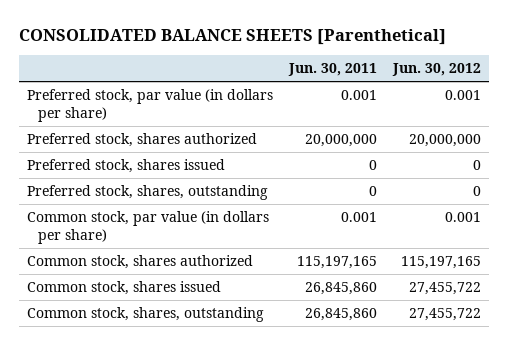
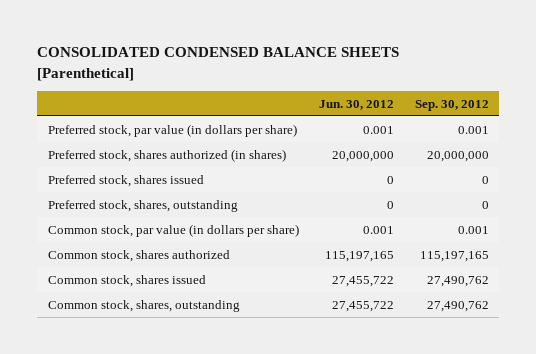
[18,28,446,45] CONSOLIDATED BALANCE SHEETS [Parenthetical] -> [37,47,400,81] CONSOLIDATED CONDENSED BALANCE SHEETS [Parenthetical]
[287,63,377,77] Jun. 30, 2011 -> none
none -> [414,99,489,111] Sep. 30, 2012
[26,133,257,148] Preferred stock, shares authorized -> [47,148,286,162] Preferred stock, shares authorized (in shares)

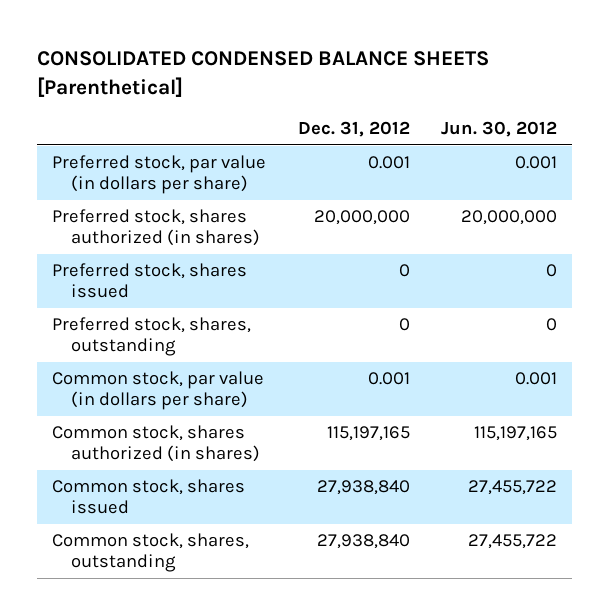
[414,99,489,111] Sep. 30, 2012 -> none
none -> [297,121,410,138] Dec. 31, 2012
[47,249,230,262] Common stock, shares authorized -> [52,424,261,463] Common stock, shares authorized (in shares)

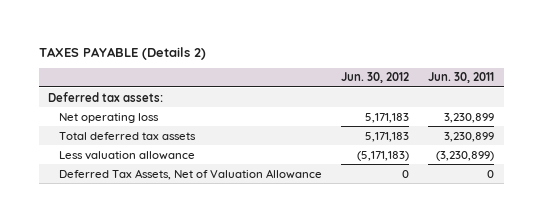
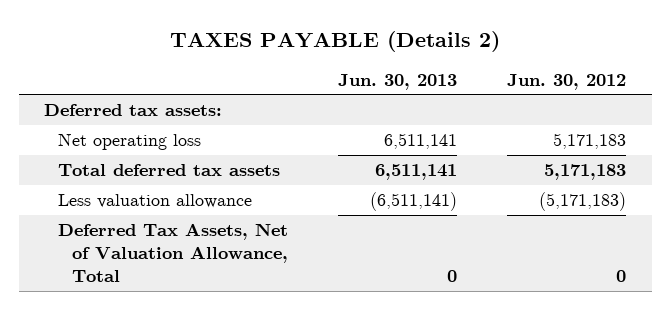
[428,72,495,84] Jun. 30, 2011 -> none
none -> [338,73,458,90] Jun. 30, 2013
[59,168,323,180] Deferred Tax Assets, Net of Valuation Allowance -> [57,223,288,283] Deferred Tax Assets, Net of Valuation Allowance, Total

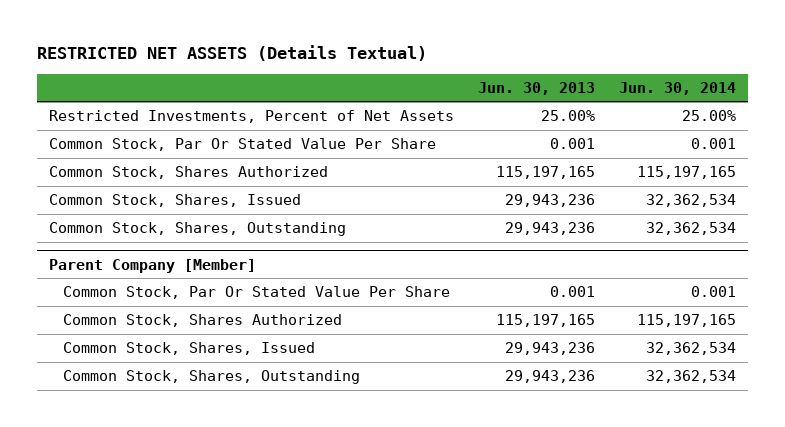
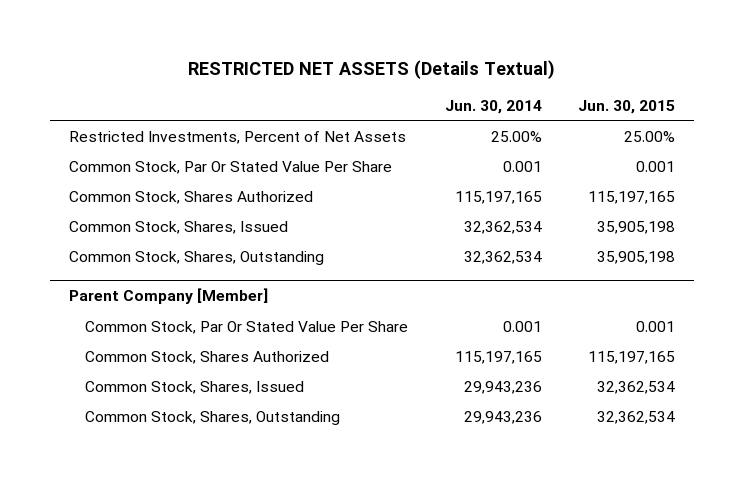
[478,81,596,95] Jun. 30, 2013 -> none
none -> [578,100,676,115] Jun. 30, 2015
[646,342,737,356] 32,362,534 -> [463,380,542,394] 29,943,236
[646,370,737,384] 32,362,534 -> [463,410,542,424] 29,943,236

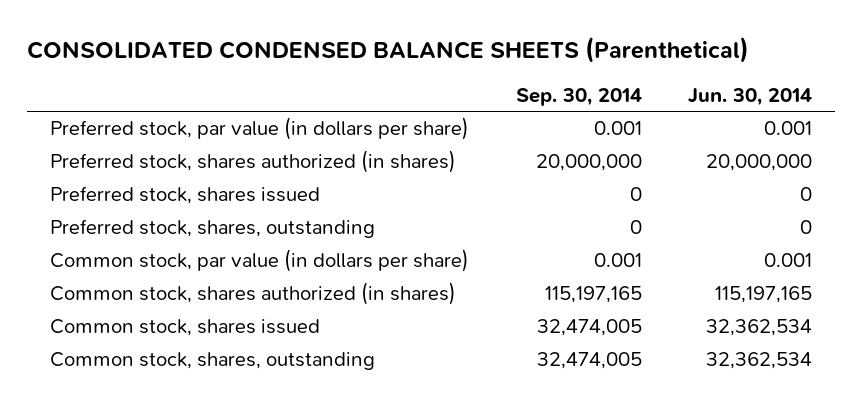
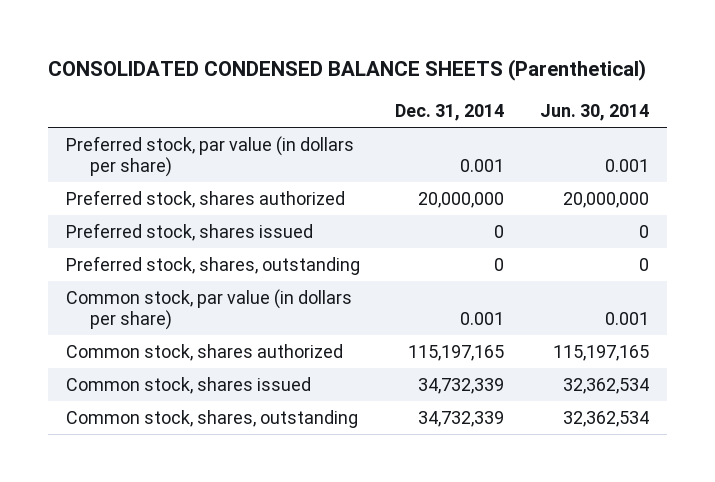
[515,87,642,106] Sep. 30, 2014 -> none
none -> [395,103,505,121] Dec. 31, 2014
[49,150,456,174] Preferred stock, shares authorized (in shares) -> [65,190,345,209] Preferred stock, shares authorized
[49,282,456,306] Common stock, shares authorized (in shares) -> [65,344,343,362] Common stock, shares authorized

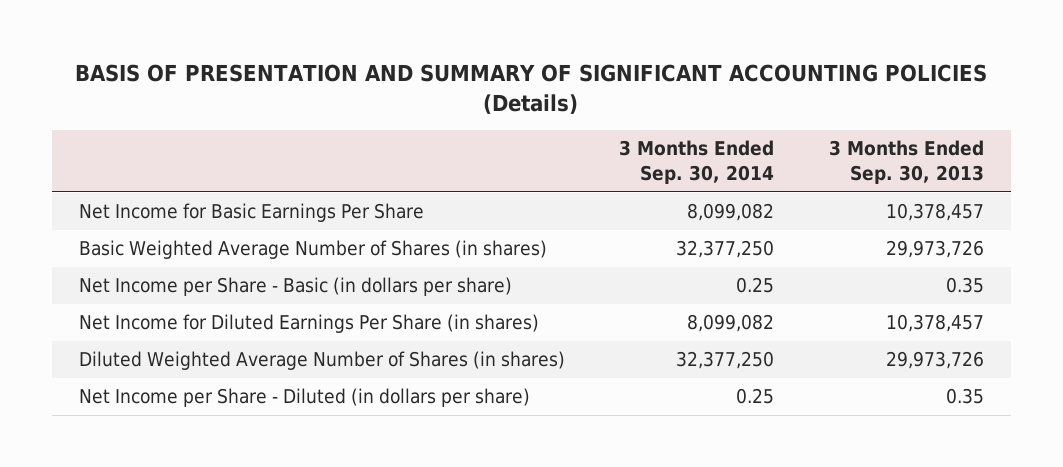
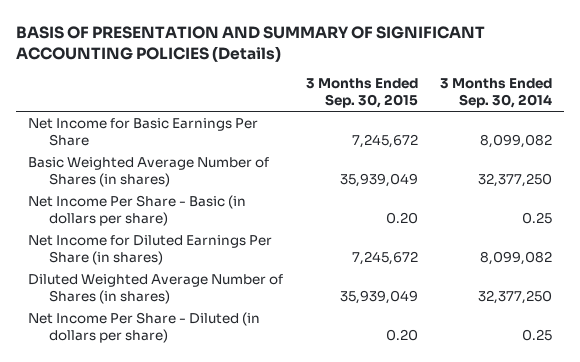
[828,140,984,185] 3 Months Ended Sep. 30, 2013 -> none
none -> [305,78,418,109] 3 Months Ended Sep. 30, 2015
[78,277,512,297] Net Income per Share - Basic (in dollars per share) -> [27,194,246,226] Net Income Per Share - Basic (in dollars per share)
[78,388,530,408] Net Income per Share - Diluted (in dollars per share) -> [27,311,260,343] Net Income Per Share - Diluted (in dollars per share)

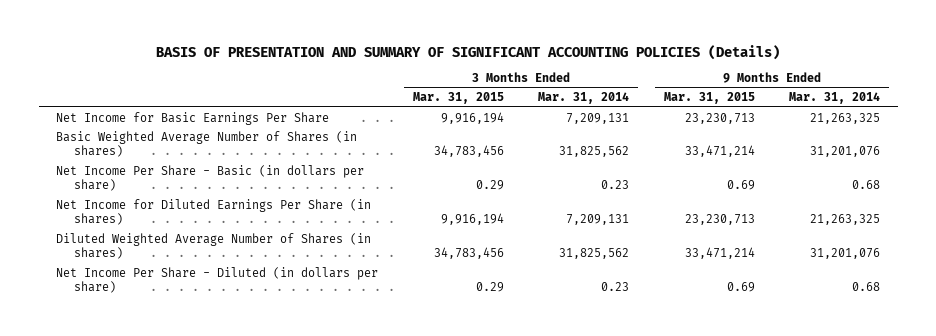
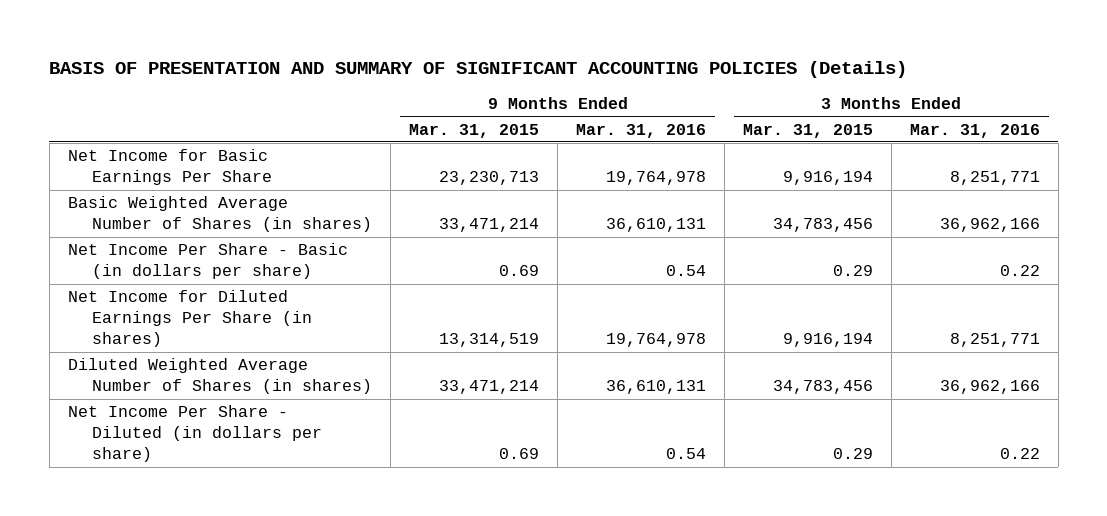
[538,91,630,104] Mar. 31, 2014 -> none
[789,91,881,104] Mar. 31, 2014 -> none
none -> [576,123,707,138] Mar. 31, 2016
none -> [909,123,1040,138] Mar. 31, 2016
[684,214,755,226] 23,230,713 -> [439,333,540,348] 13,314,519

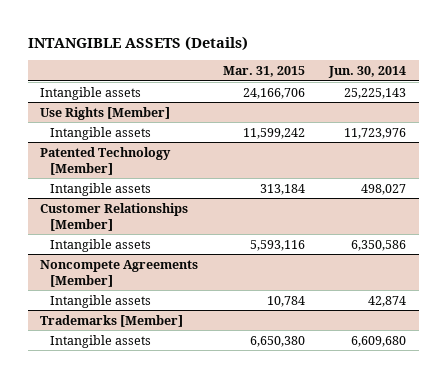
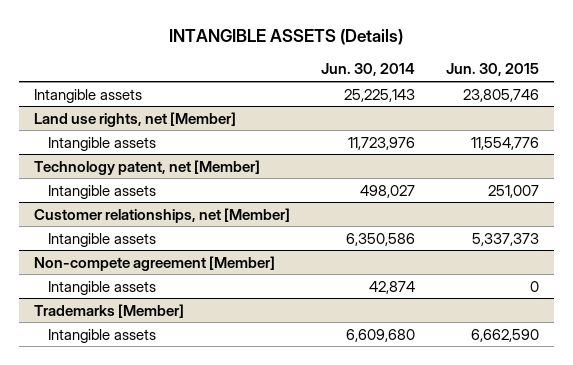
[222,65,305,77] Mar. 31, 2015 -> none
none -> [445,63,539,77] Jun. 30, 2015
[40,106,171,120] Use Rights [Member] -> [33,111,236,127] Land use rights, net [Member]
[40,146,172,175] Patented Technology [Member] -> [33,159,260,175] Technology patent, net [Member]
[40,202,189,231] Customer Relationships [Member] -> [33,207,290,223] Customer relationships, net [Member]
[40,259,199,287] Noncompete Agreements [Member] -> [33,255,275,271] Non-compete agreement [Member]

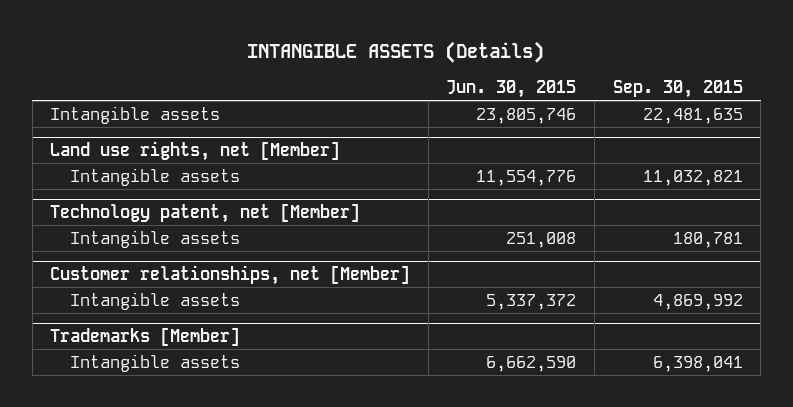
[320,63,415,77] Jun. 30, 2014 -> none
none -> [612,80,743,99] Sep. 30, 2015
[487,184,539,198] 251,007 -> [506,231,577,248] 251,008
[33,255,275,271] Non-compete agreement [Member] -> none
[47,280,156,295] Intangible assets -> none
[471,232,539,246] 5,337,373 -> [486,293,577,310] 5,337,372

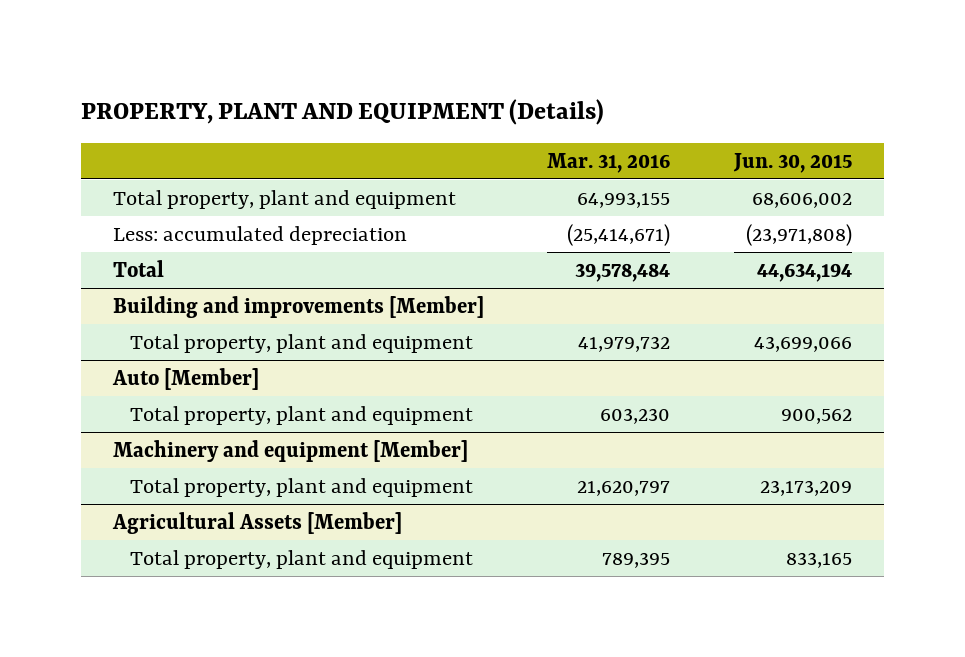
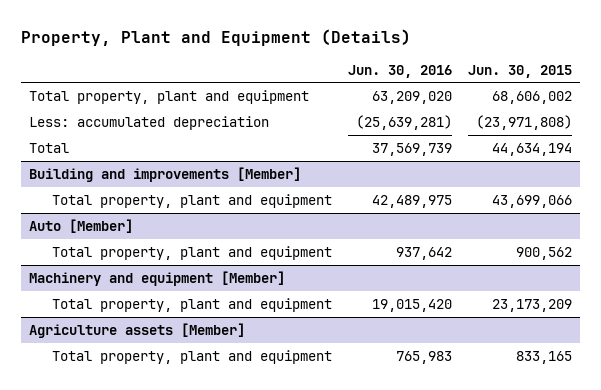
[81,98,605,125] PROPERTY, PLANT AND EQUIPMENT (Details) -> [21,29,412,47] Property, Plant and Equipment (Details)
[547,152,671,173] Mar. 31, 2016 -> none
none -> [347,64,452,78] Jun. 30, 2016
[111,511,402,534] Agricultural Assets [Member] -> [29,322,246,338] Agriculture assets [Member]

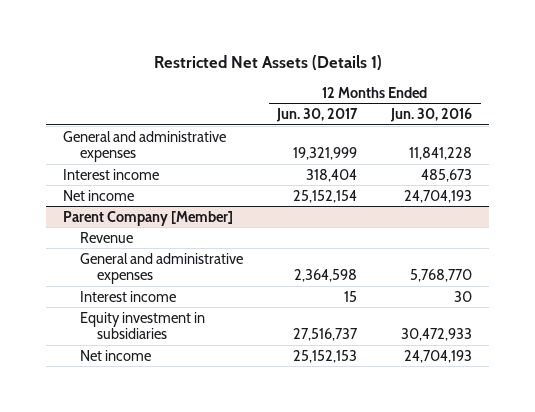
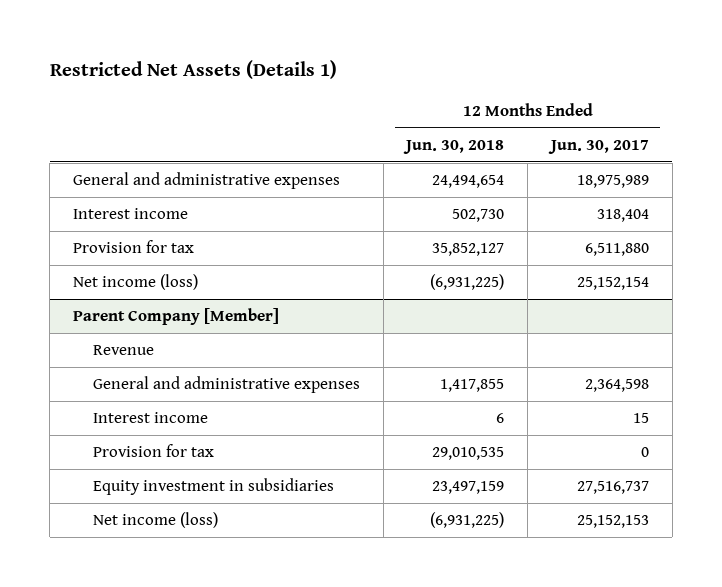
[390,108,473,123] Jun. 30, 2016 -> none
none -> [403,140,505,155] Jun. 30, 2018
[293,147,358,161] 19,321,999 -> [576,175,649,189] 18,975,989
none -> [72,240,194,254] Provision for tax
[63,189,135,201] Net income -> [72,274,198,291] Net income (loss)
none -> [92,444,214,458] Provision for tax
[80,349,152,361] Net income -> [92,512,218,529] Net income (loss)

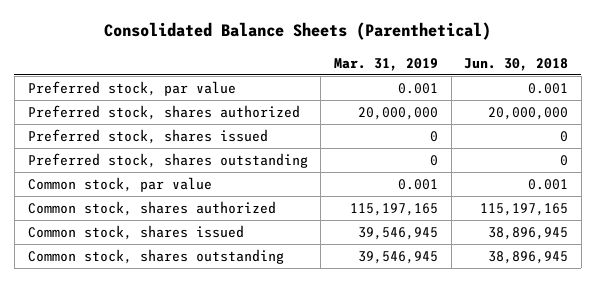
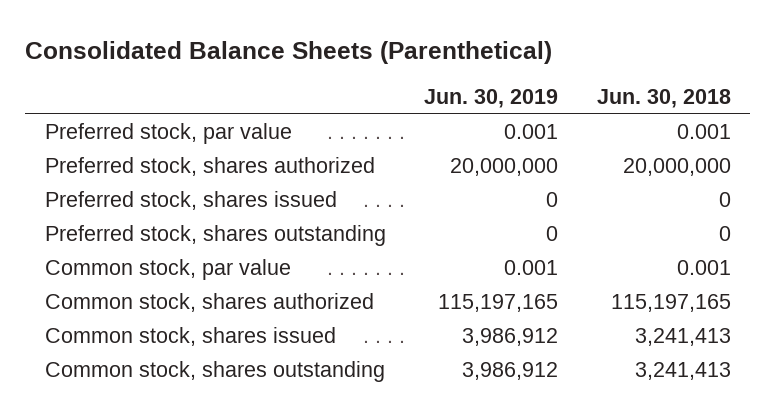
[333,57,438,71] Mar. 31, 2019 -> none
none -> [424,89,559,109] Jun. 30, 2019
[488,226,569,240] 38,896,945 -> [635,328,732,347] 3,241,413
[488,250,569,264] 38,896,945 -> [635,362,732,381] 3,241,413

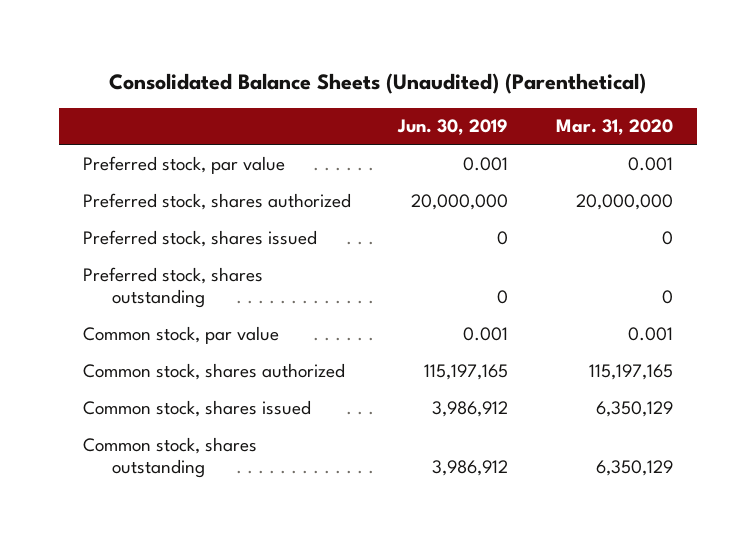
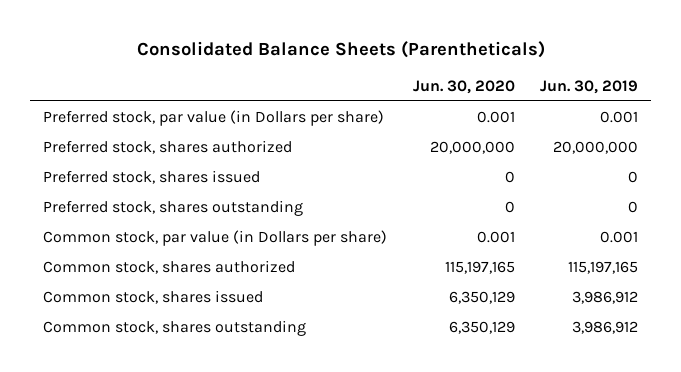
[108,72,646,94] Consolidated Balance Sheets (Unaudited) (Parenthetical) -> [136,41,545,59] Consolidated Balance Sheets (Parentheticals)
[555,119,673,136] Mar. 31, 2020 -> none
none -> [412,79,515,94] Jun. 30, 2020
[82,155,285,174] Preferred stock, par value -> [42,109,384,126] Preferred stock, par value (in Dollars per share)
[82,325,279,344] Common stock, par value -> [42,229,387,246] Common stock, par value (in Dollars per share)

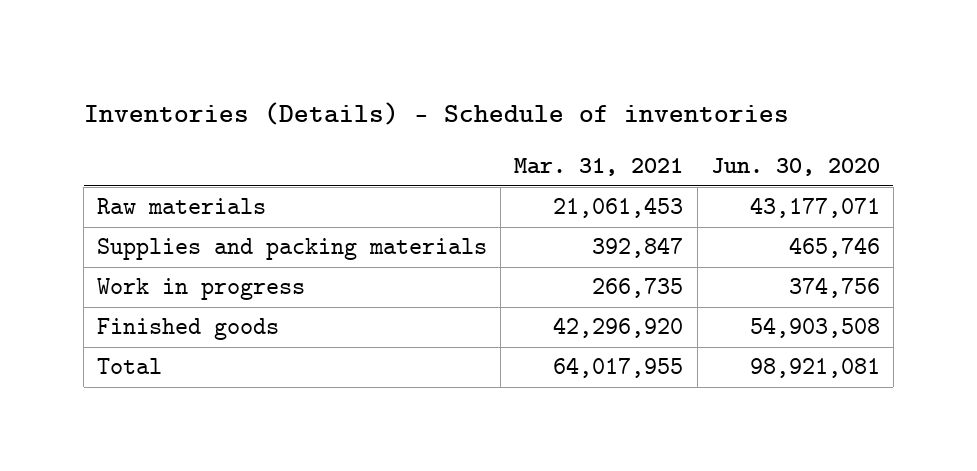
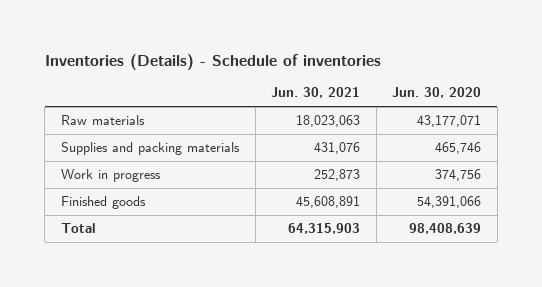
[514,158,684,177] Mar. 31, 2021 -> none
none -> [271,87,361,99] Jun. 30, 2021
[749,317,880,339] 54,903,508 -> [417,196,482,209] 54,391,066
[749,358,880,379] 98,921,081 -> [409,223,482,235] 98,408,639

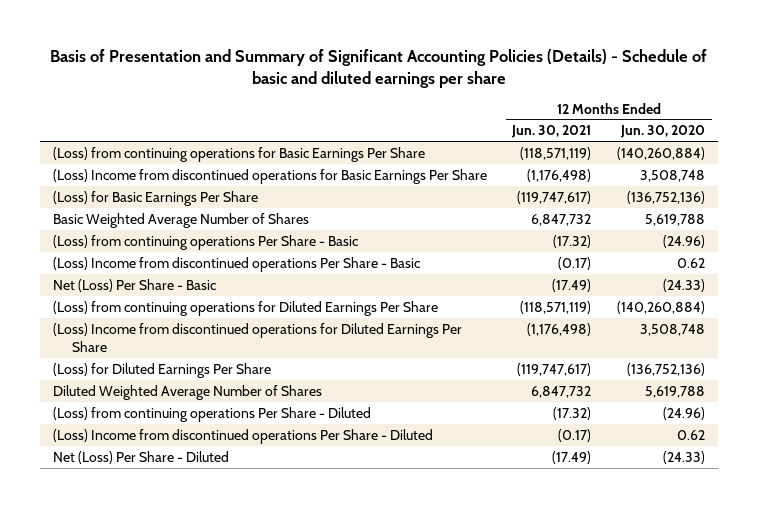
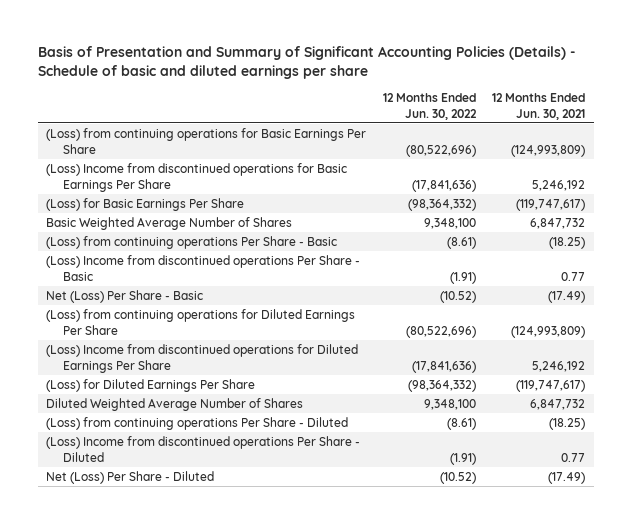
[620,125,706,139] Jun. 30, 2020 -> none
none -> [382,92,477,120] 12 Months Ended Jun. 30, 2022
[520,146,592,160] (118,571,119) -> [511,144,586,157] (124,993,809)
[527,168,592,182] (1,176,498) -> [532,179,586,191] 5,246,192
[553,234,592,248] (17.32) -> [549,237,586,250] (18.25)
[558,256,592,270] (0.17) -> [561,271,586,281] 0.77
[520,300,592,314] (118,571,119) -> [511,325,586,338] (124,993,809)
[527,322,592,336] (1,176,498) -> [532,360,586,372] 5,246,192
[553,406,592,420] (17.32) -> [549,418,586,431] (18.25)
[558,428,592,442] (0.17) -> [561,452,586,462] 0.77

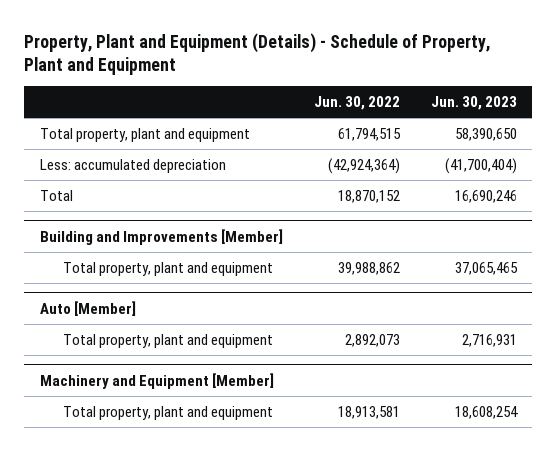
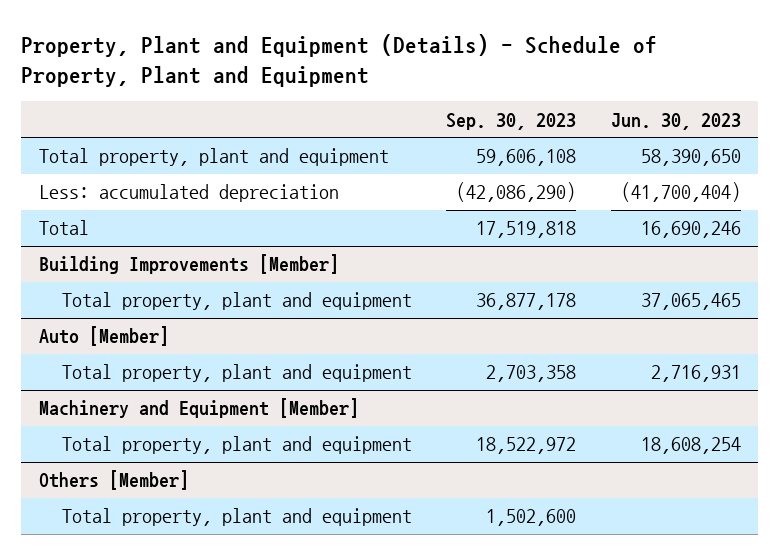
[313,95,400,110] Jun. 30, 2022 -> none
none -> [446,112,577,130] Sep. 30, 2023
[39,228,283,245] Building and Improvements [Member] -> [38,254,339,275] Building Improvements [Member]
none -> [38,470,189,491] Others [Member]
none -> [62,508,413,527] Total property, plant and equipment

